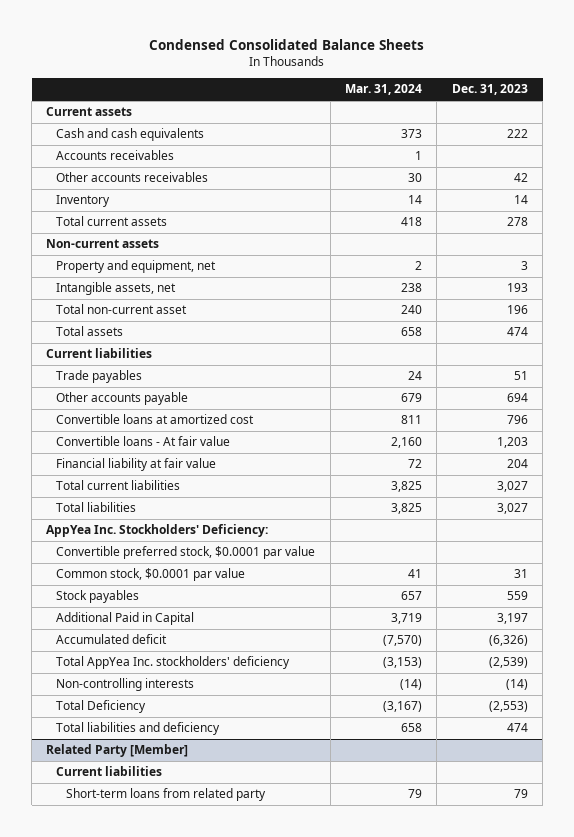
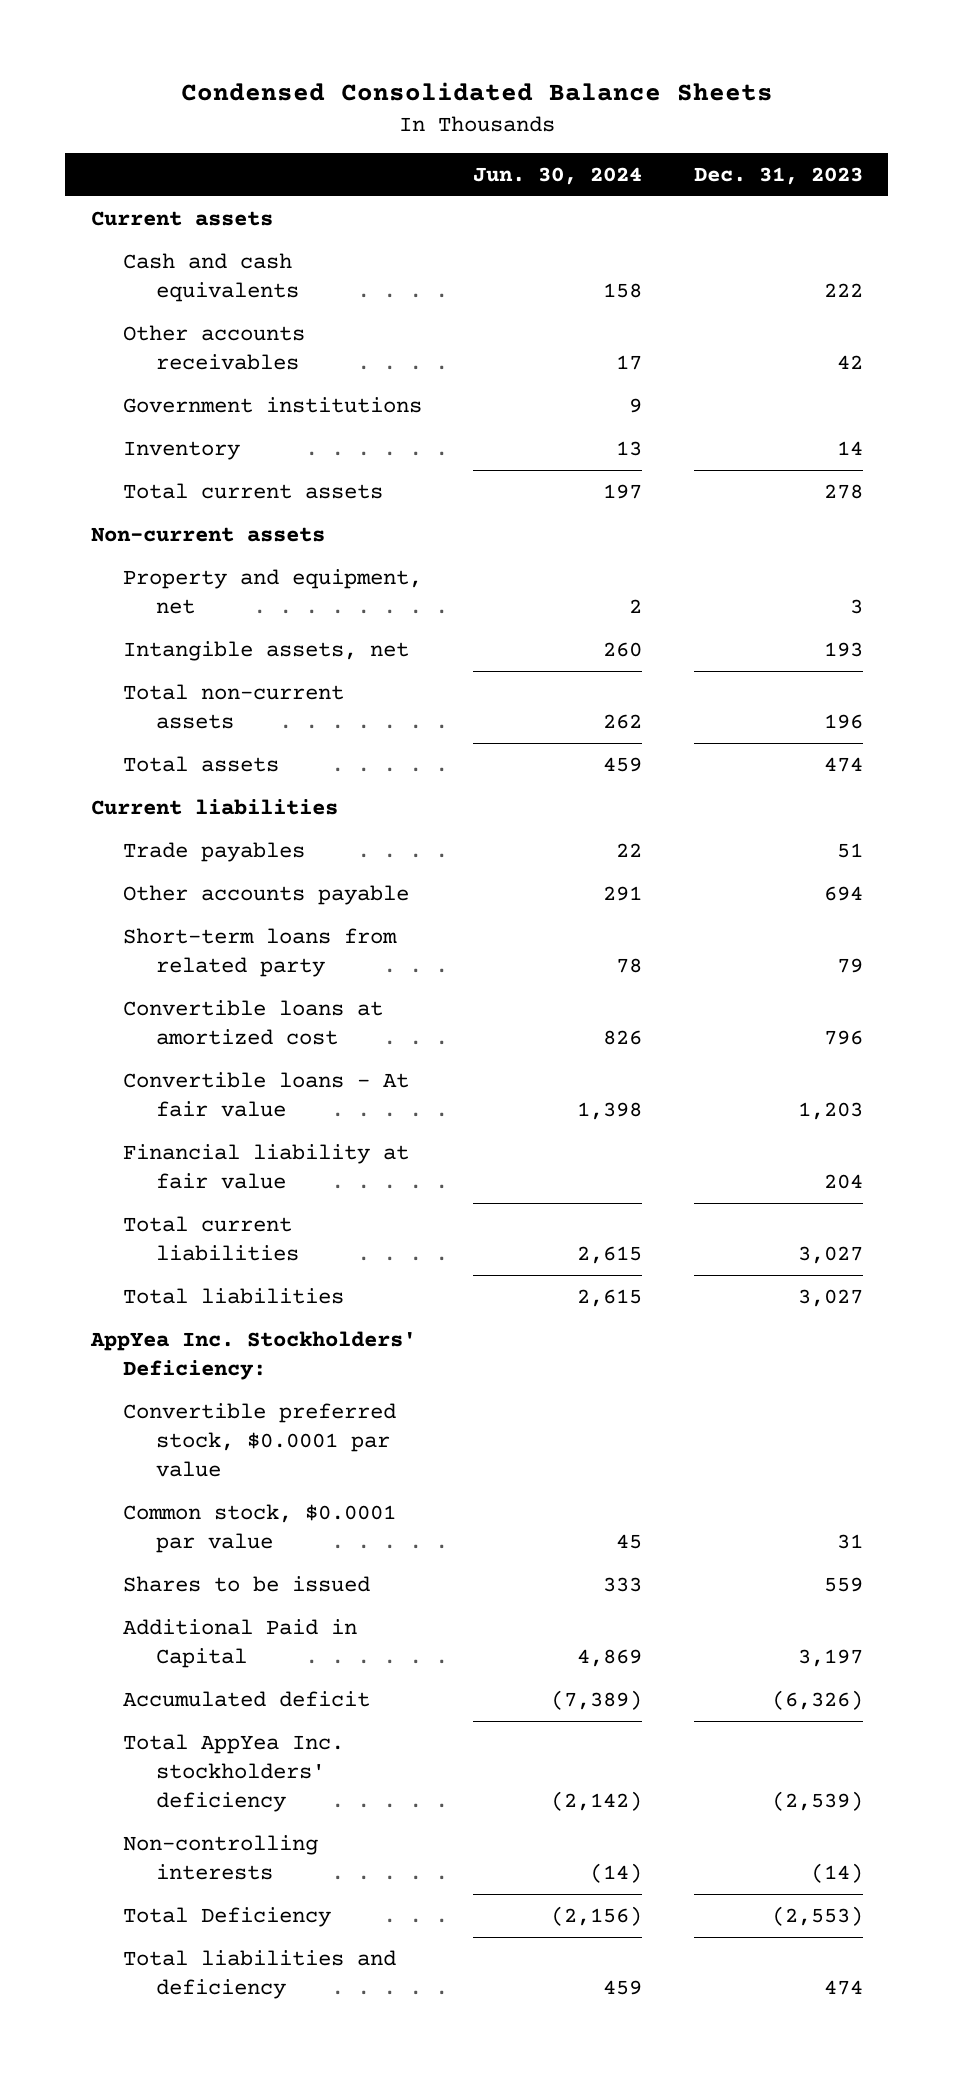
[344,84,422,96] Mar. 31, 2024 -> none
none -> [473,167,643,186] Jun. 30, 2024
[56,150,175,161] Accounts receivables -> none
none -> [123,396,423,413] Government institutions
[56,304,188,315] Total non-current asset -> [123,683,345,730] Total non-current assets
none -> [123,927,398,978] Short-term loans from related party
[56,590,140,604] Stock payables -> [123,1575,371,1592] Shares to be issued
[46,744,189,758] Related Party [Member] -> none
[56,766,163,777] Current liabilities -> none
[65,788,266,802] Short-term loans from related party -> none

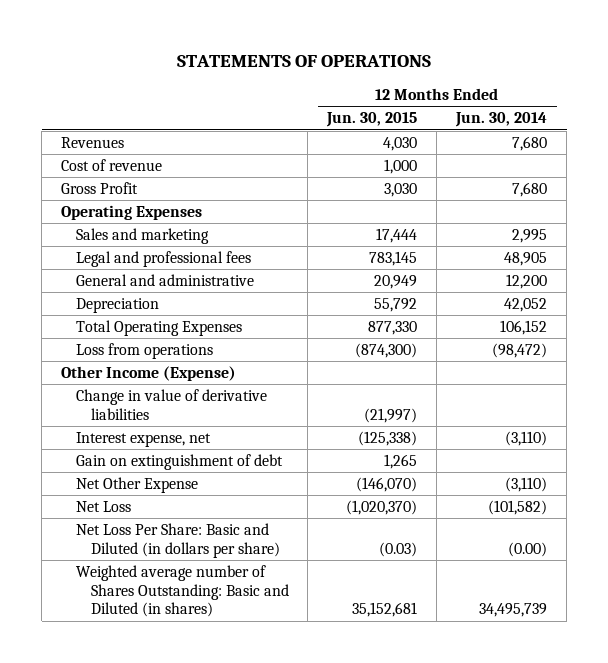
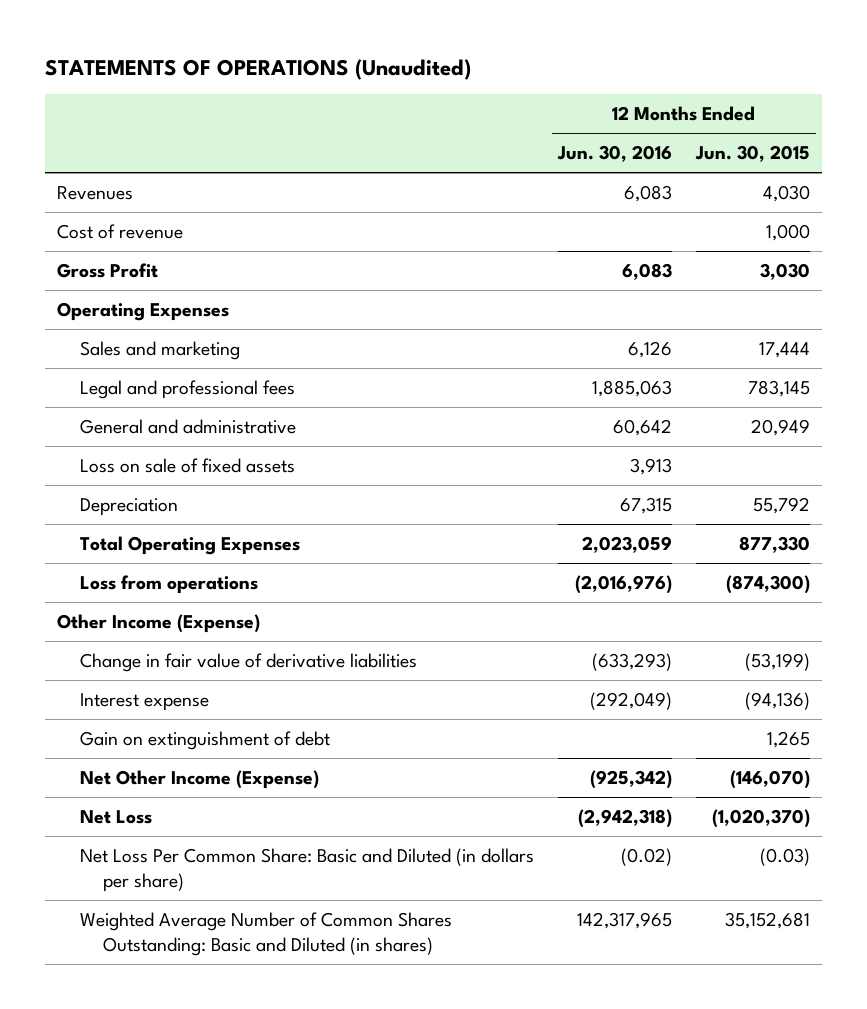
[177,54,432,67] STATEMENTS OF OPERATIONS -> [44,59,471,81] STATEMENTS OF OPERATIONS (Unaudited)
[455,112,548,128] Jun. 30, 2014 -> none
none -> [556,145,672,163] Jun. 30, 2016
none -> [79,457,295,473] Loss on sale of fixed assets
[75,389,267,420] Change in value of derivative liabilities -> [79,652,417,672] Change in fair value of derivative liabilities
[364,407,418,423] (21,997) -> [744,652,810,671] (53,199)
[75,432,211,448] Interest expense, net -> [79,692,209,711] Interest expense
[358,431,418,447] (125,338) -> [744,691,810,710] (94,136)
[75,477,198,494] Net Other Expense -> [79,769,319,789] Net Other Income (Expense)
[75,523,280,558] Net Loss Per Share: Basic and Diluted (in dollars per share) -> [79,847,534,892] Net Loss Per Common Share: Basic and Diluted (in dollars per share)
[75,565,289,618] Weighted average number of Shares Outstanding: Basic and Diluted (in shares) -> [79,911,452,956] Weighted Average Number of Common Shares Outstanding: Basic and Diluted (in shares)

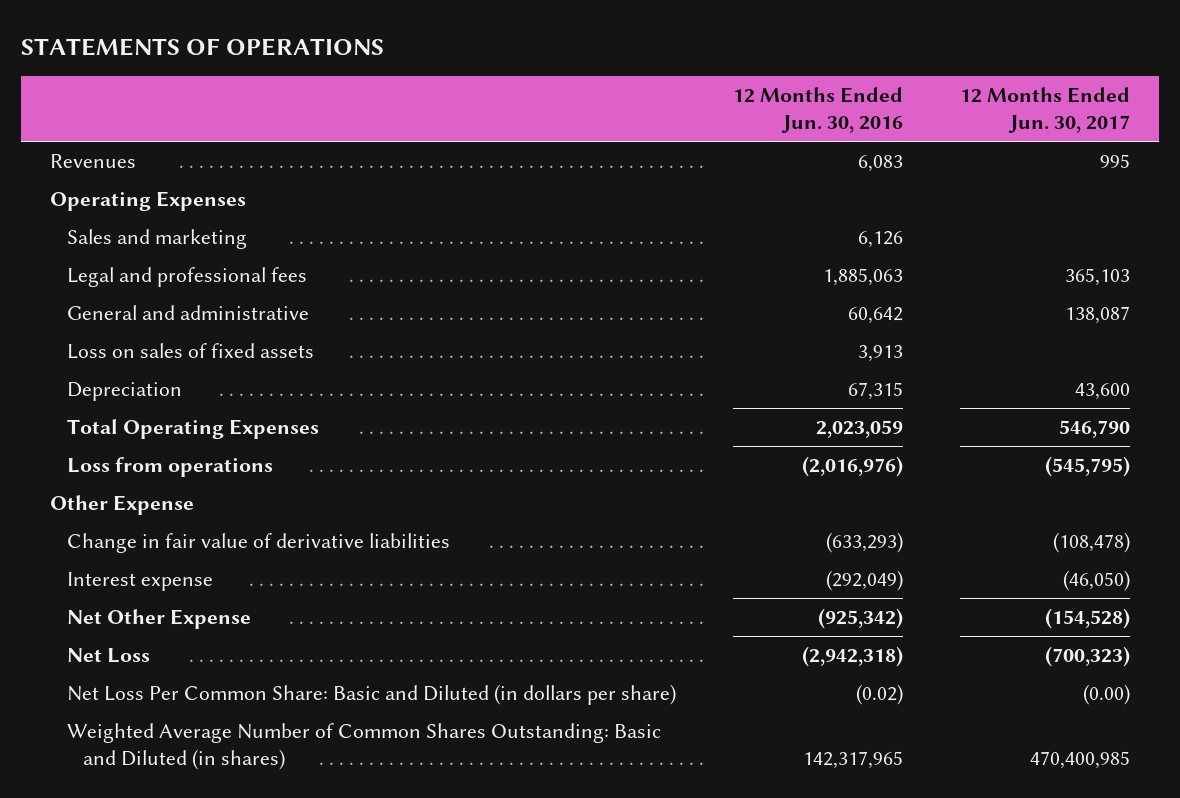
[44,59,471,81] STATEMENTS OF OPERATIONS (Unaudited) -> [21,37,385,56] STATEMENTS OF OPERATIONS
[694,145,810,163] Jun. 30, 2015 -> none
none -> [960,87,1131,134] 12 Months Ended Jun. 30, 2017
[56,223,183,239] Cost of revenue -> none
[56,262,158,278] Gross Profit -> none
[79,457,295,473] Loss on sale of fixed assets -> [66,343,314,360] Loss on sales of fixed assets
[56,613,260,633] Other Income (Expense) -> [50,495,195,516] Other Expense
[79,730,330,750] Gain on extinguishment of debt -> none
[79,769,319,789] Net Other Income (Expense) -> [66,609,251,630] Net Other Expense

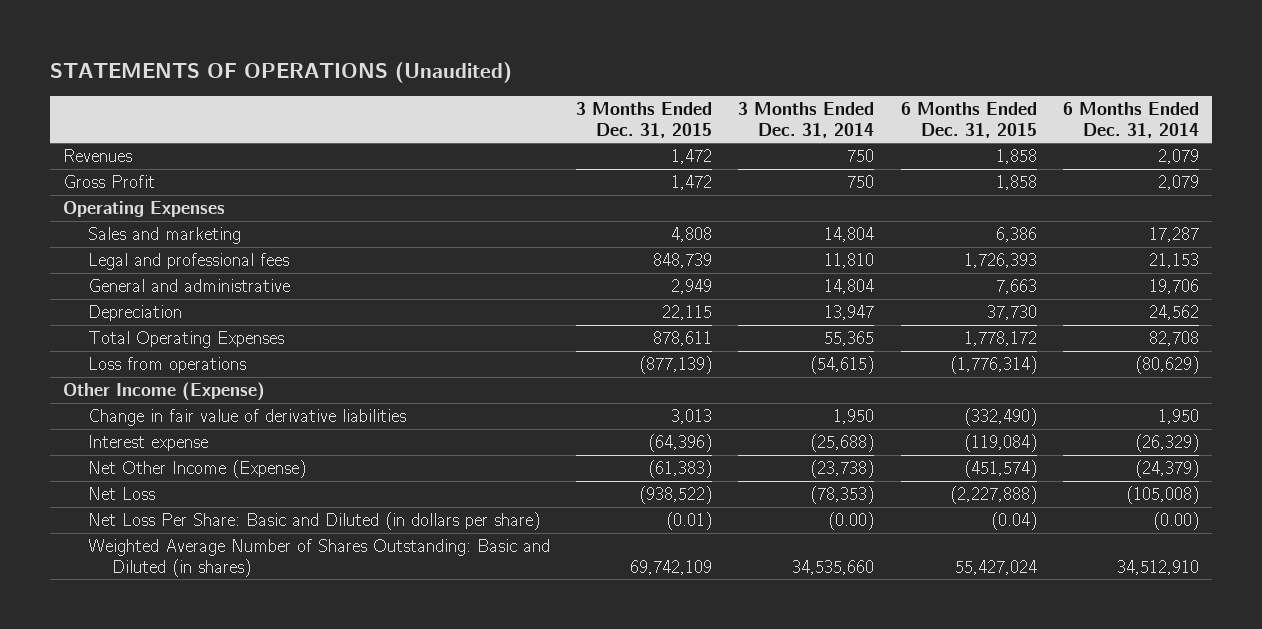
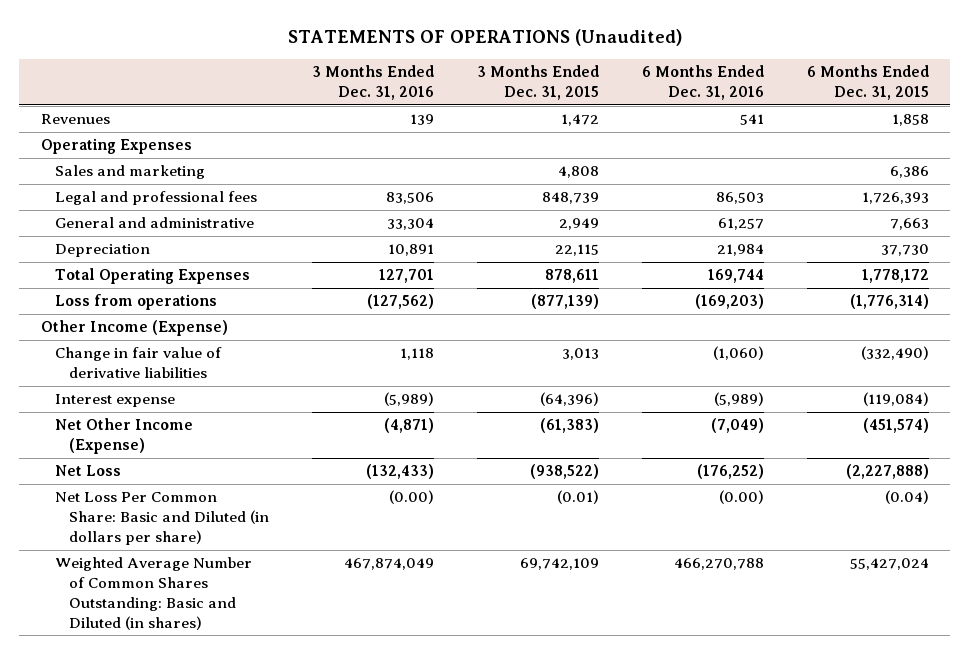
[738,101,875,138] 3 Months Ended Dec. 31, 2014 -> none
[1063,101,1200,138] 6 Months Ended Dec. 31, 2014 -> none
none -> [311,65,434,101] 3 Months Ended Dec. 31, 2016
none -> [641,65,764,101] 6 Months Ended Dec. 31, 2016
[63,174,156,188] Gross Profit -> none
[87,511,540,530] Net Loss Per Share: Basic and Diluted (in dollars per share) -> [54,492,269,546] Net Loss Per Common Share: Basic and Diluted (in dollars per share)
[87,538,550,577] Weighted Average Number of Shares Outstanding: Basic and Diluted (in shares) -> [54,557,252,630] Weighted Average Number of Common Shares Outstanding: Basic and Diluted (in shares)

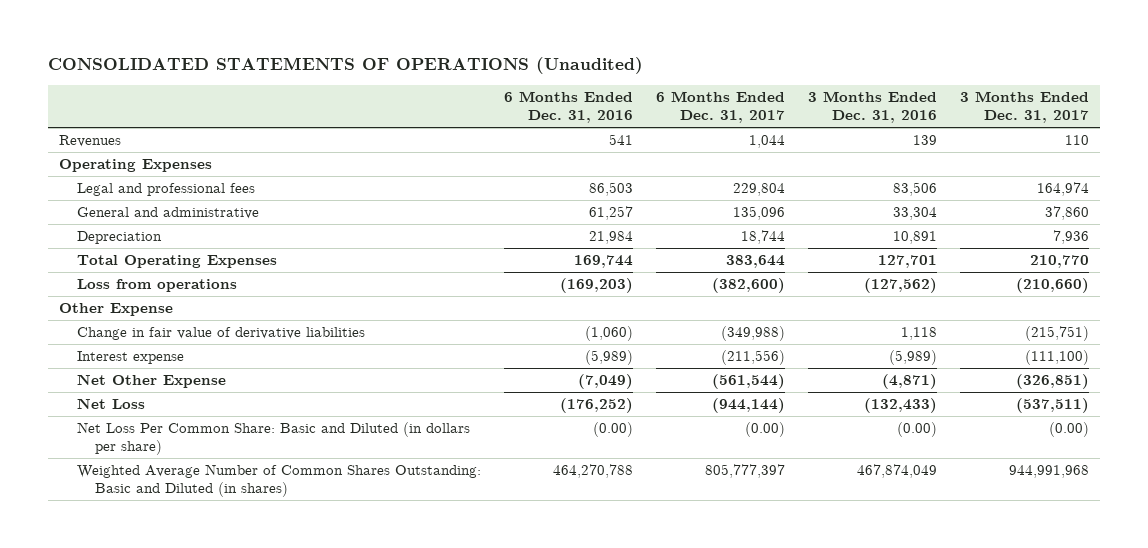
[287,29,682,47] STATEMENTS OF OPERATIONS (Unaudited) -> [47,57,643,75] CONSOLIDATED STATEMENTS OF OPERATIONS (Unaudited)
[476,65,599,101] 3 Months Ended Dec. 31, 2015 -> none
[806,65,929,101] 6 Months Ended Dec. 31, 2015 -> none
none -> [655,90,785,124] 6 Months Ended Dec. 31, 2017
none -> [959,90,1089,124] 3 Months Ended Dec. 31, 2017
[54,165,205,180] Sales and marketing -> none
[40,320,228,337] Other Income (Expense) -> [59,303,174,317] Other Expense
[54,418,193,455] Net Other Income (Expense) -> [76,374,226,389] Net Other Expense
[673,558,764,571] 466,270,788 -> [552,464,633,479] 464,270,788

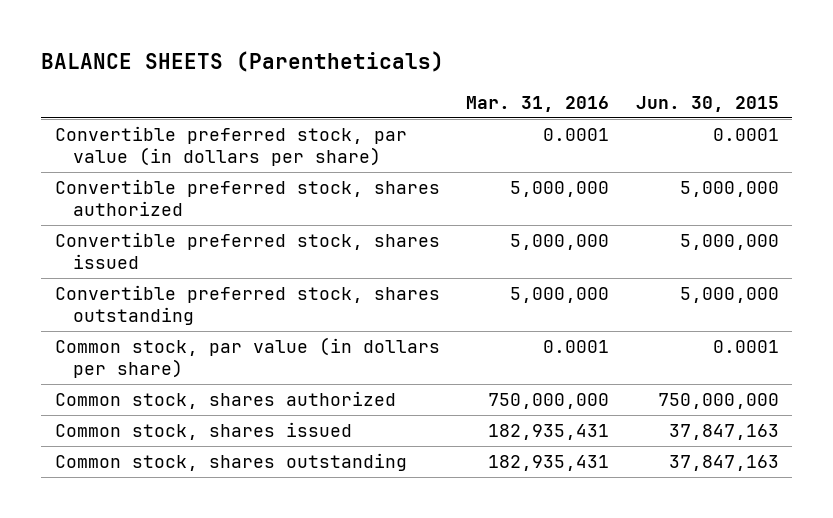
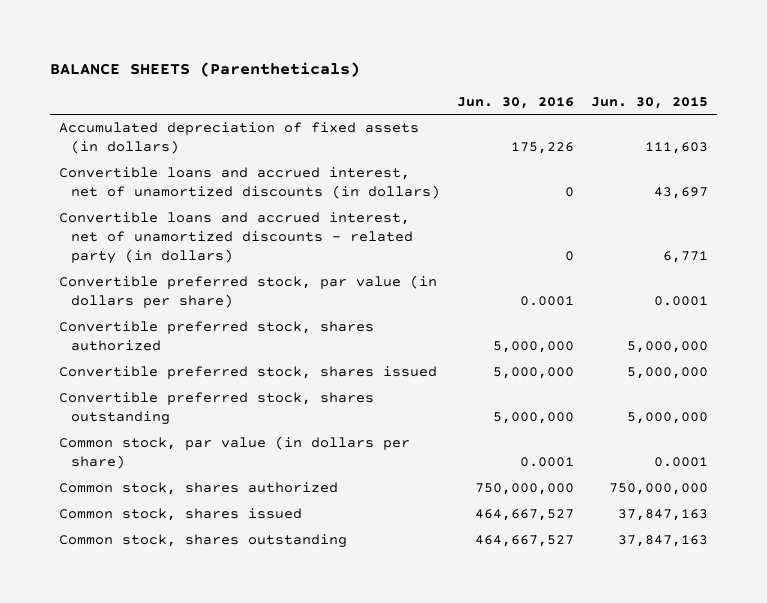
[466,95,610,112] Mar. 31, 2016 -> none
none -> [456,96,574,109] Jun. 30, 2016
none -> [59,122,420,155] Accumulated depreciation of fixed assets (in dollars)
none -> [59,167,440,200] Convertible loans and accrued interest, net of unamortized discounts (in dollars)
none -> [59,212,413,265] Convertible loans and accrued interest, net of unamortized discounts - related party (in dollars)

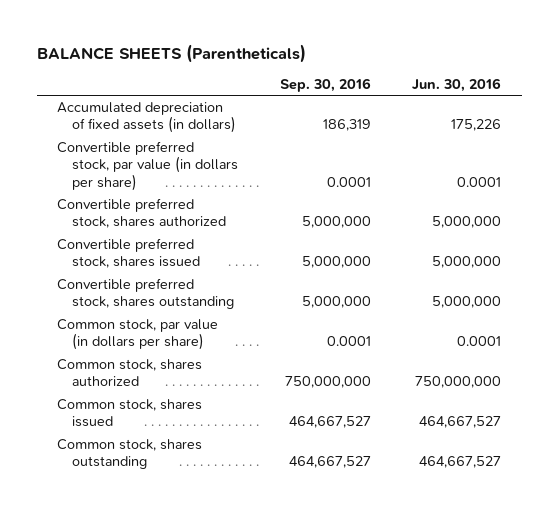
[591,96,709,109] Jun. 30, 2015 -> none
none -> [279,78,371,93] Sep. 30, 2016
[59,167,440,200] Convertible loans and accrued interest, net of unamortized discounts (in dollars) -> none
[59,212,413,265] Convertible loans and accrued interest, net of unamortized discounts - related party (in dollars) -> none

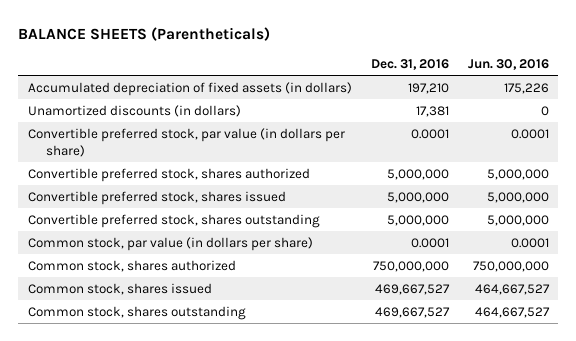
[279,78,371,93] Sep. 30, 2016 -> none
none -> [370,58,449,70] Dec. 31, 2016
none -> [27,104,241,117] Unamortized discounts (in dollars)

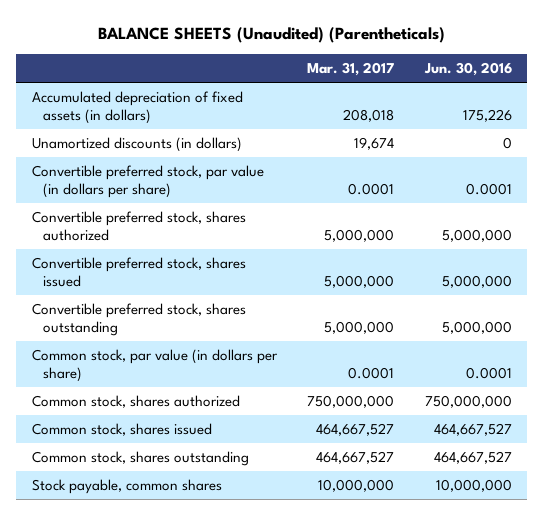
[18,26,271,41] BALANCE SHEETS (Parentheticals) -> [97,27,445,44] BALANCE SHEETS (Unaudited) (Parentheticals)
[370,58,449,70] Dec. 31, 2016 -> none
none -> [307,61,395,76] Mar. 31, 2017
none -> [31,478,222,494] Stock payable, common shares

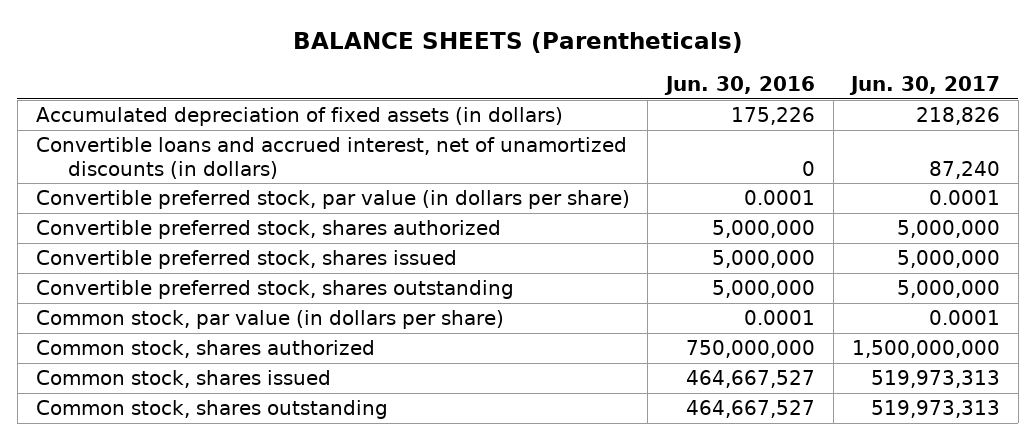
[97,27,445,44] BALANCE SHEETS (Unaudited) (Parentheticals) -> [292,31,743,53] BALANCE SHEETS (Parentheticals)
[307,61,395,76] Mar. 31, 2017 -> none
none -> [849,76,1001,96] Jun. 30, 2017
[31,136,242,152] Unamortized discounts (in dollars) -> [35,137,627,179] Convertible loans and accrued interest, net of unamortized discounts (in dollars)
[31,478,222,494] Stock payable, common shares -> none

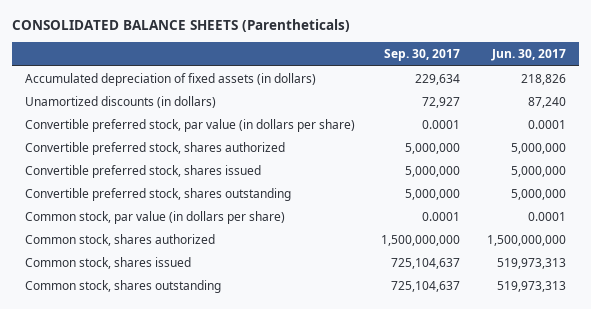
[292,31,743,53] BALANCE SHEETS (Parentheticals) -> [11,19,350,33] CONSOLIDATED BALANCE SHEETS (Parentheticals)
[663,76,815,96] Jun. 30, 2016 -> none
none -> [384,49,461,62] Sep. 30, 2017
[35,137,627,179] Convertible loans and accrued interest, net of unamortized discounts (in dollars) -> [25,95,217,108] Unamortized discounts (in dollars)

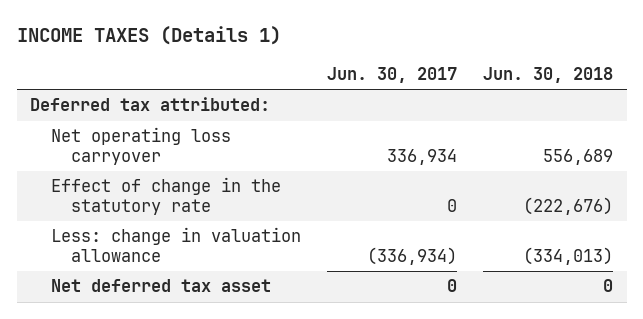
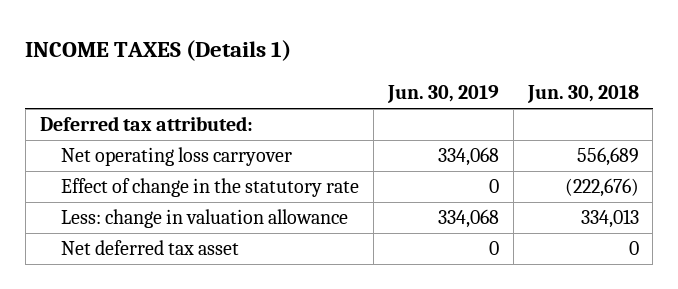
[327,67,458,84] Jun. 30, 2017 -> none
none -> [386,85,499,104] Jun. 30, 2019
[523,246,614,265] (334,013) -> [580,209,639,229] 334,013

